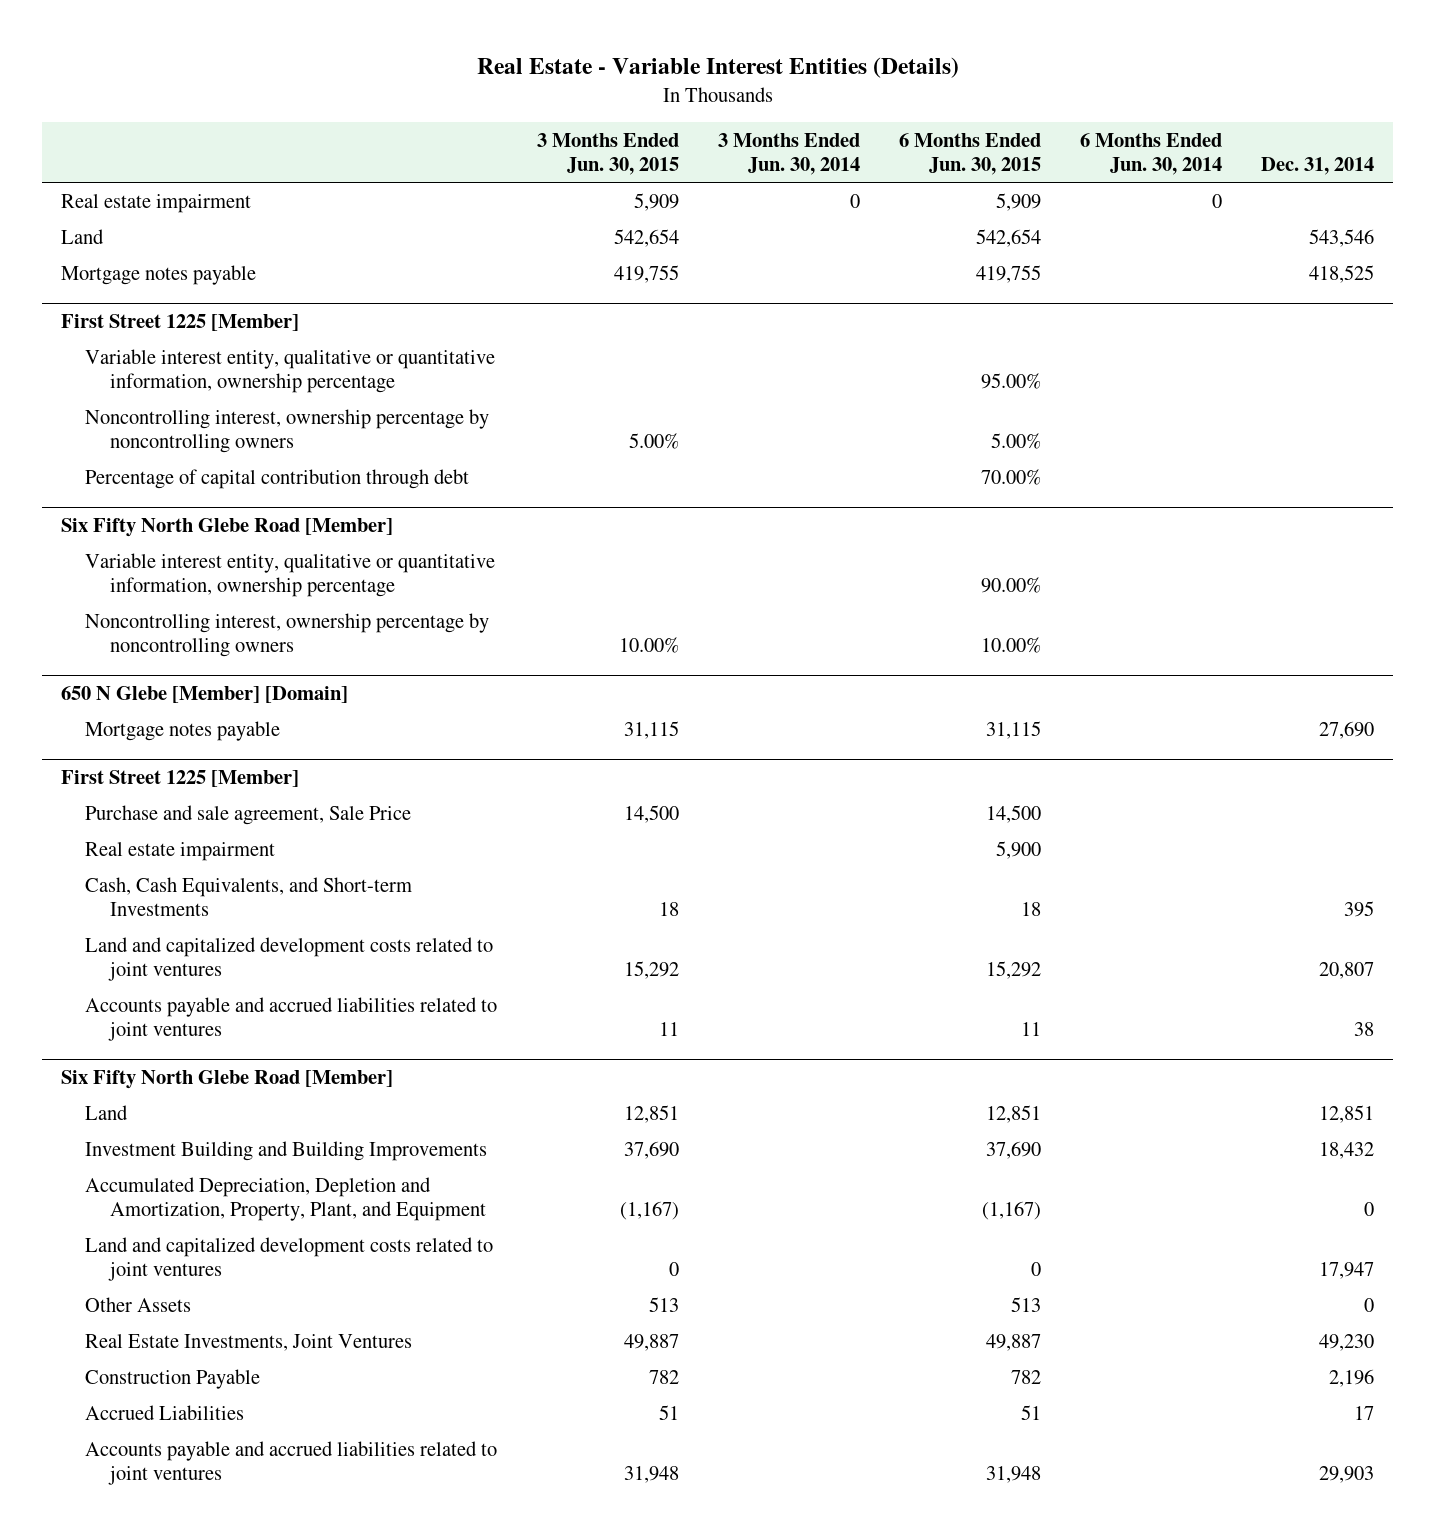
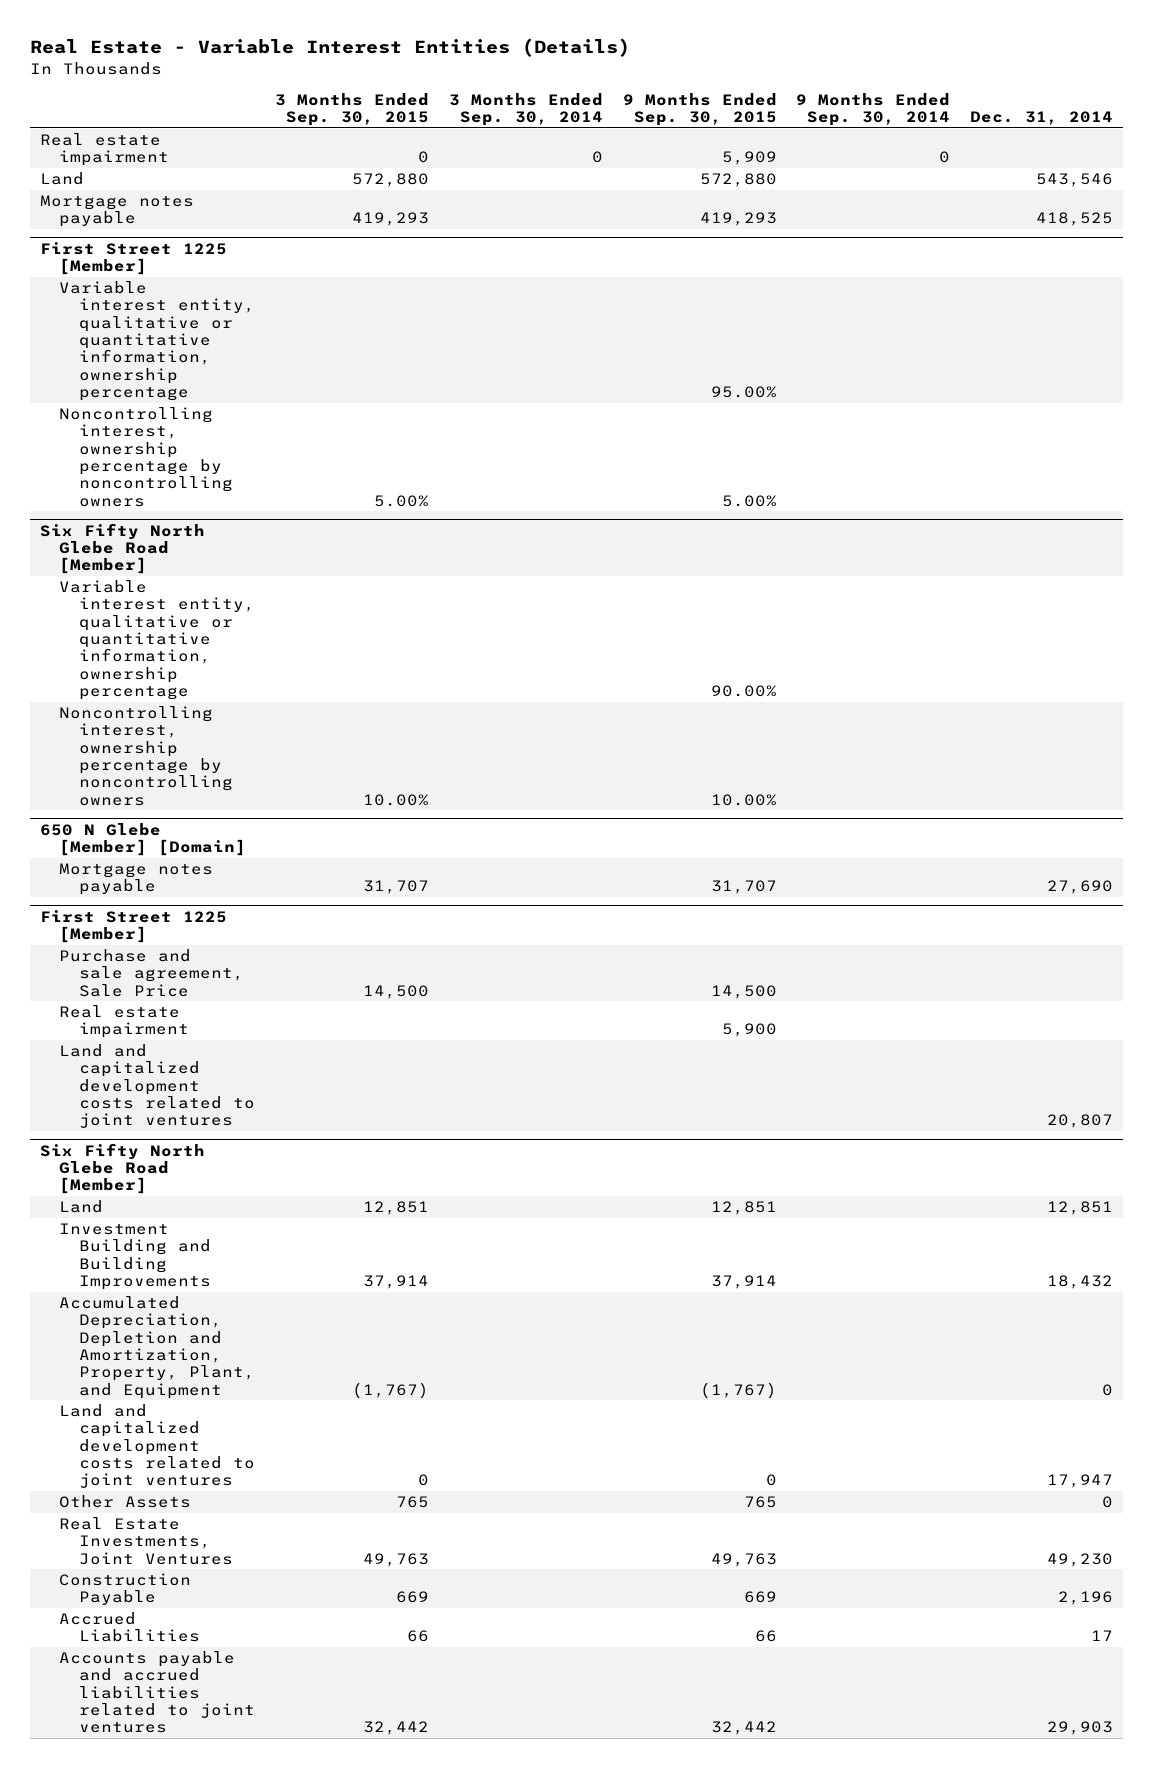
[536,132,679,176] 3 Months Ended Jun. 30, 2015 -> none
[717,132,860,176] 3 Months Ended Jun. 30, 2014 -> none
[898,132,1041,176] 6 Months Ended Jun. 30, 2015 -> none
[1079,132,1222,176] 6 Months Ended Jun. 30, 2014 -> none
none -> [274,92,429,127] 3 Months Ended Sep. 30, 2015
none -> [448,92,603,127] 3 Months Ended Sep. 30, 2014
none -> [622,92,777,127] 9 Months Ended Sep. 30, 2015
none -> [796,92,951,127] 9 Months Ended Sep. 30, 2014
[85,468,470,489] Percentage of capital contribution through debt -> none
[85,876,413,917] Cash, Cash Equivalents, and Short-term Investments -> none
[85,996,498,1042] Accounts payable and accrued liabilities related to joint ventures -> none

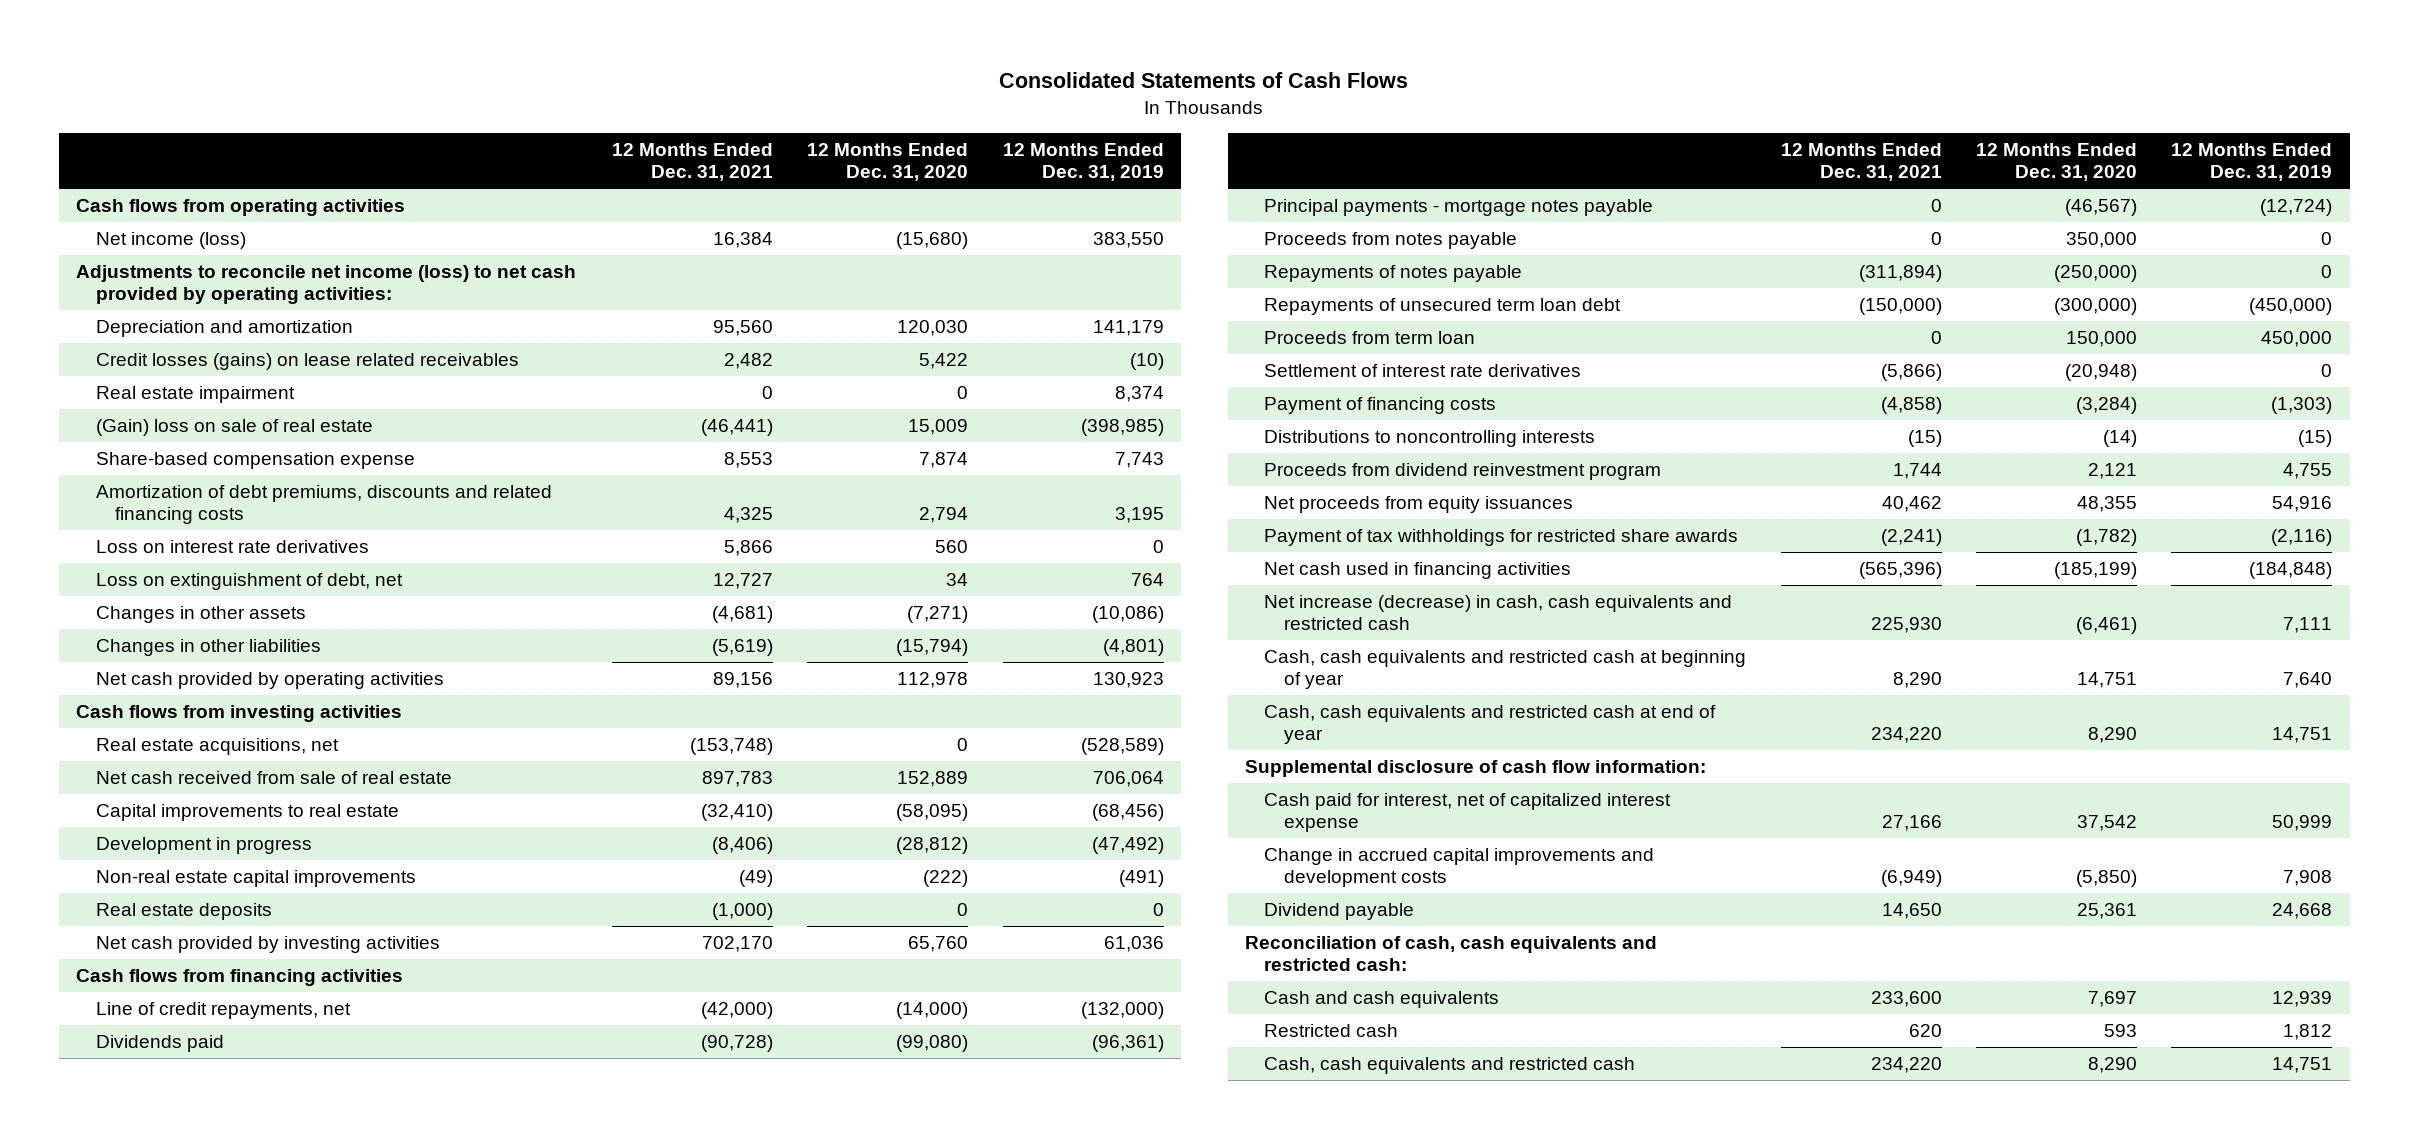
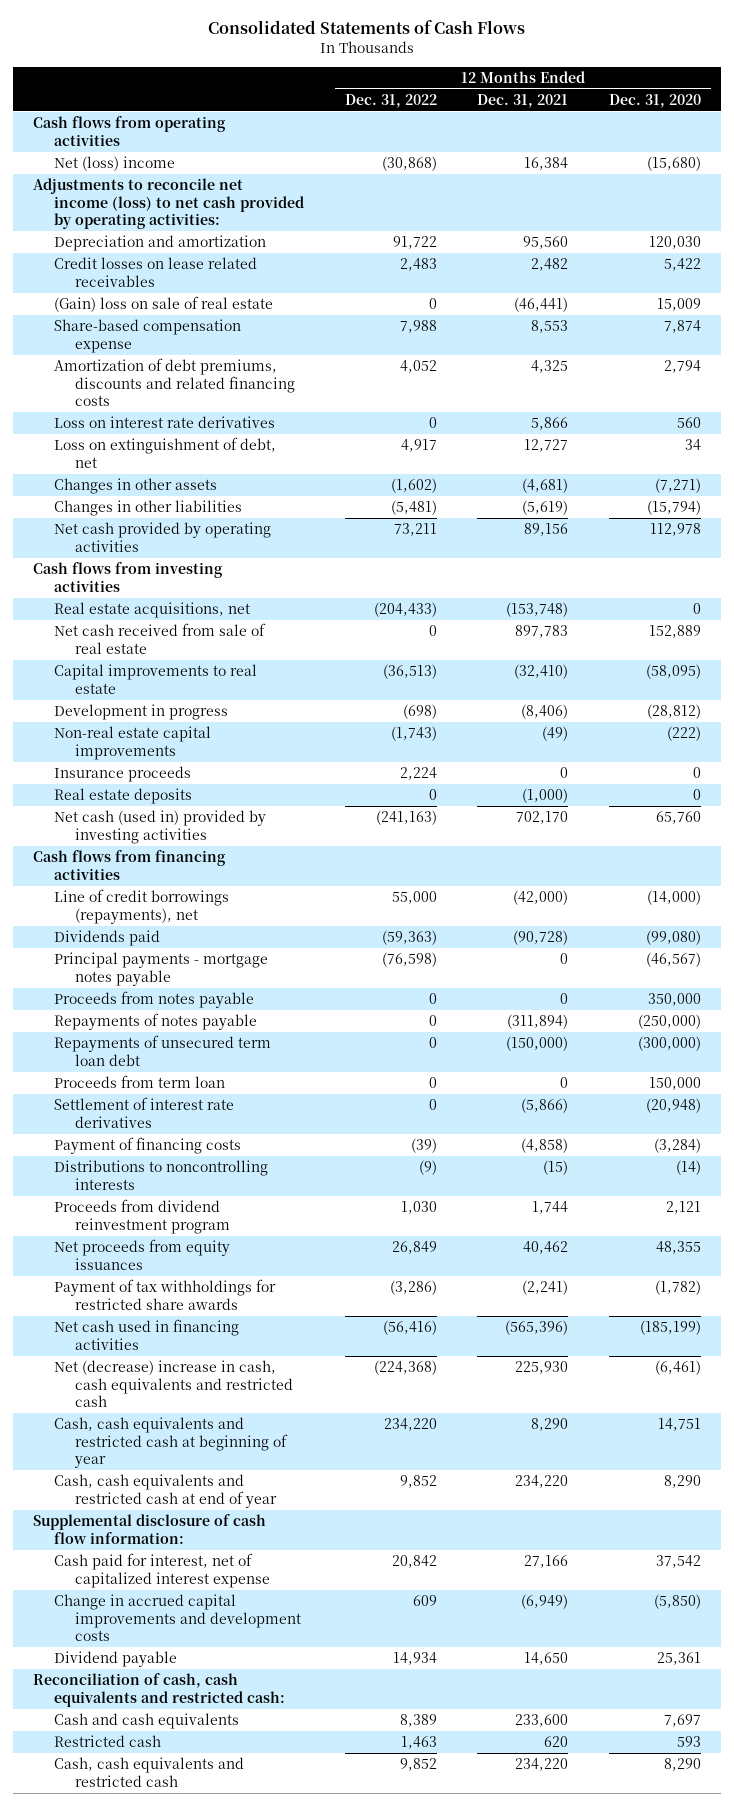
[1002,142,1164,182] 12 Months Ended Dec. 31, 2019 -> none
none -> [344,93,437,108] Dec. 31, 2022
[95,232,246,250] Net income (loss) -> [54,156,176,172] Net (loss) income
[95,386,295,404] Real estate impairment -> none
[95,353,519,371] Credit losses (gains) on lease related receivables -> [54,257,258,287] Credit losses on lease related receivables
none -> [54,766,192,783] Insurance proceeds
[95,936,440,954] Net cash provided by investing activities -> [54,810,267,844] Net cash (used in) provided by investing activities
[95,1002,351,1020] Line of credit repayments, net -> [54,889,230,924] Line of credit borrowings (repayments), net
[1264,595,1733,631] Net increase (decrease) in cash, cash equivalents and restricted cash -> [54,1360,294,1408] Net (decrease) increase in cash, cash equivalents and restricted cash

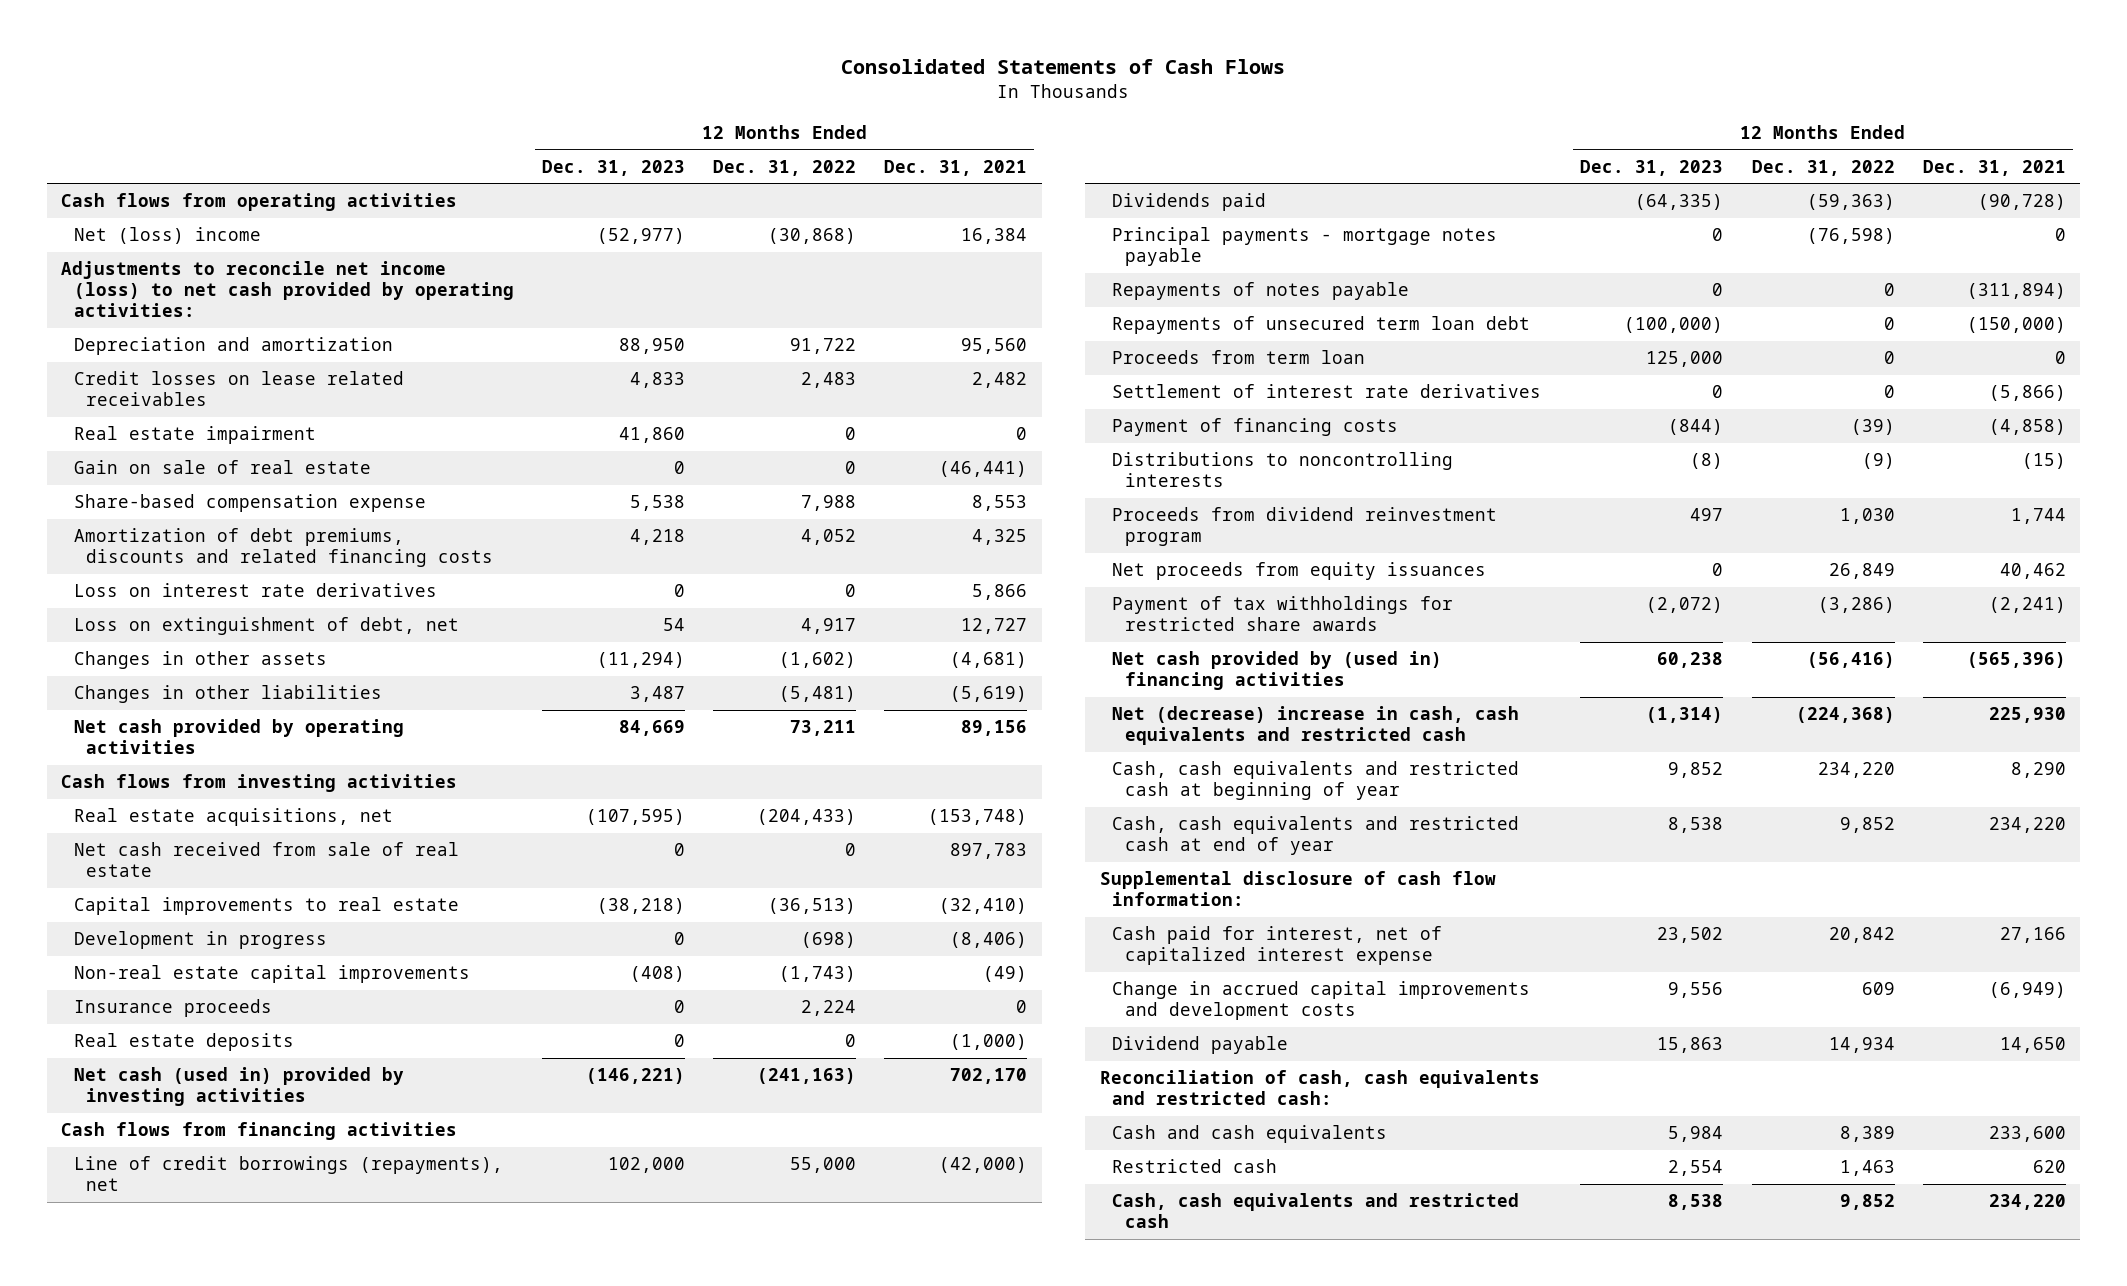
[608,93,701,108] Dec. 31, 2020 -> none
none -> [541,159,685,176] Dec. 31, 2023
none -> [73,426,316,445] Real estate impairment
[54,296,274,313] (Gain) loss on sale of real estate -> [73,460,371,475] Gain on sale of real estate
[54,991,255,1009] Proceeds from notes payable -> none
[54,1319,240,1350] Net cash used in financing activities -> [1112,651,1443,691] Net cash provided by (used in) financing activities

